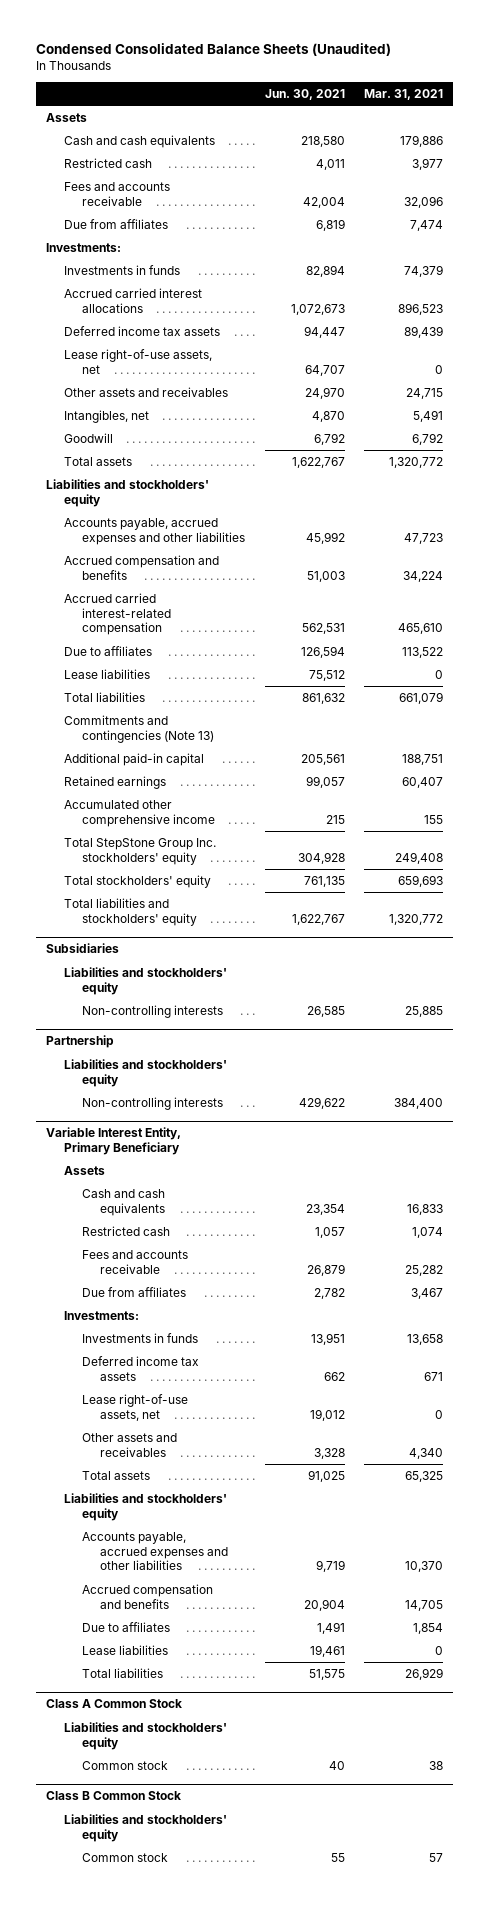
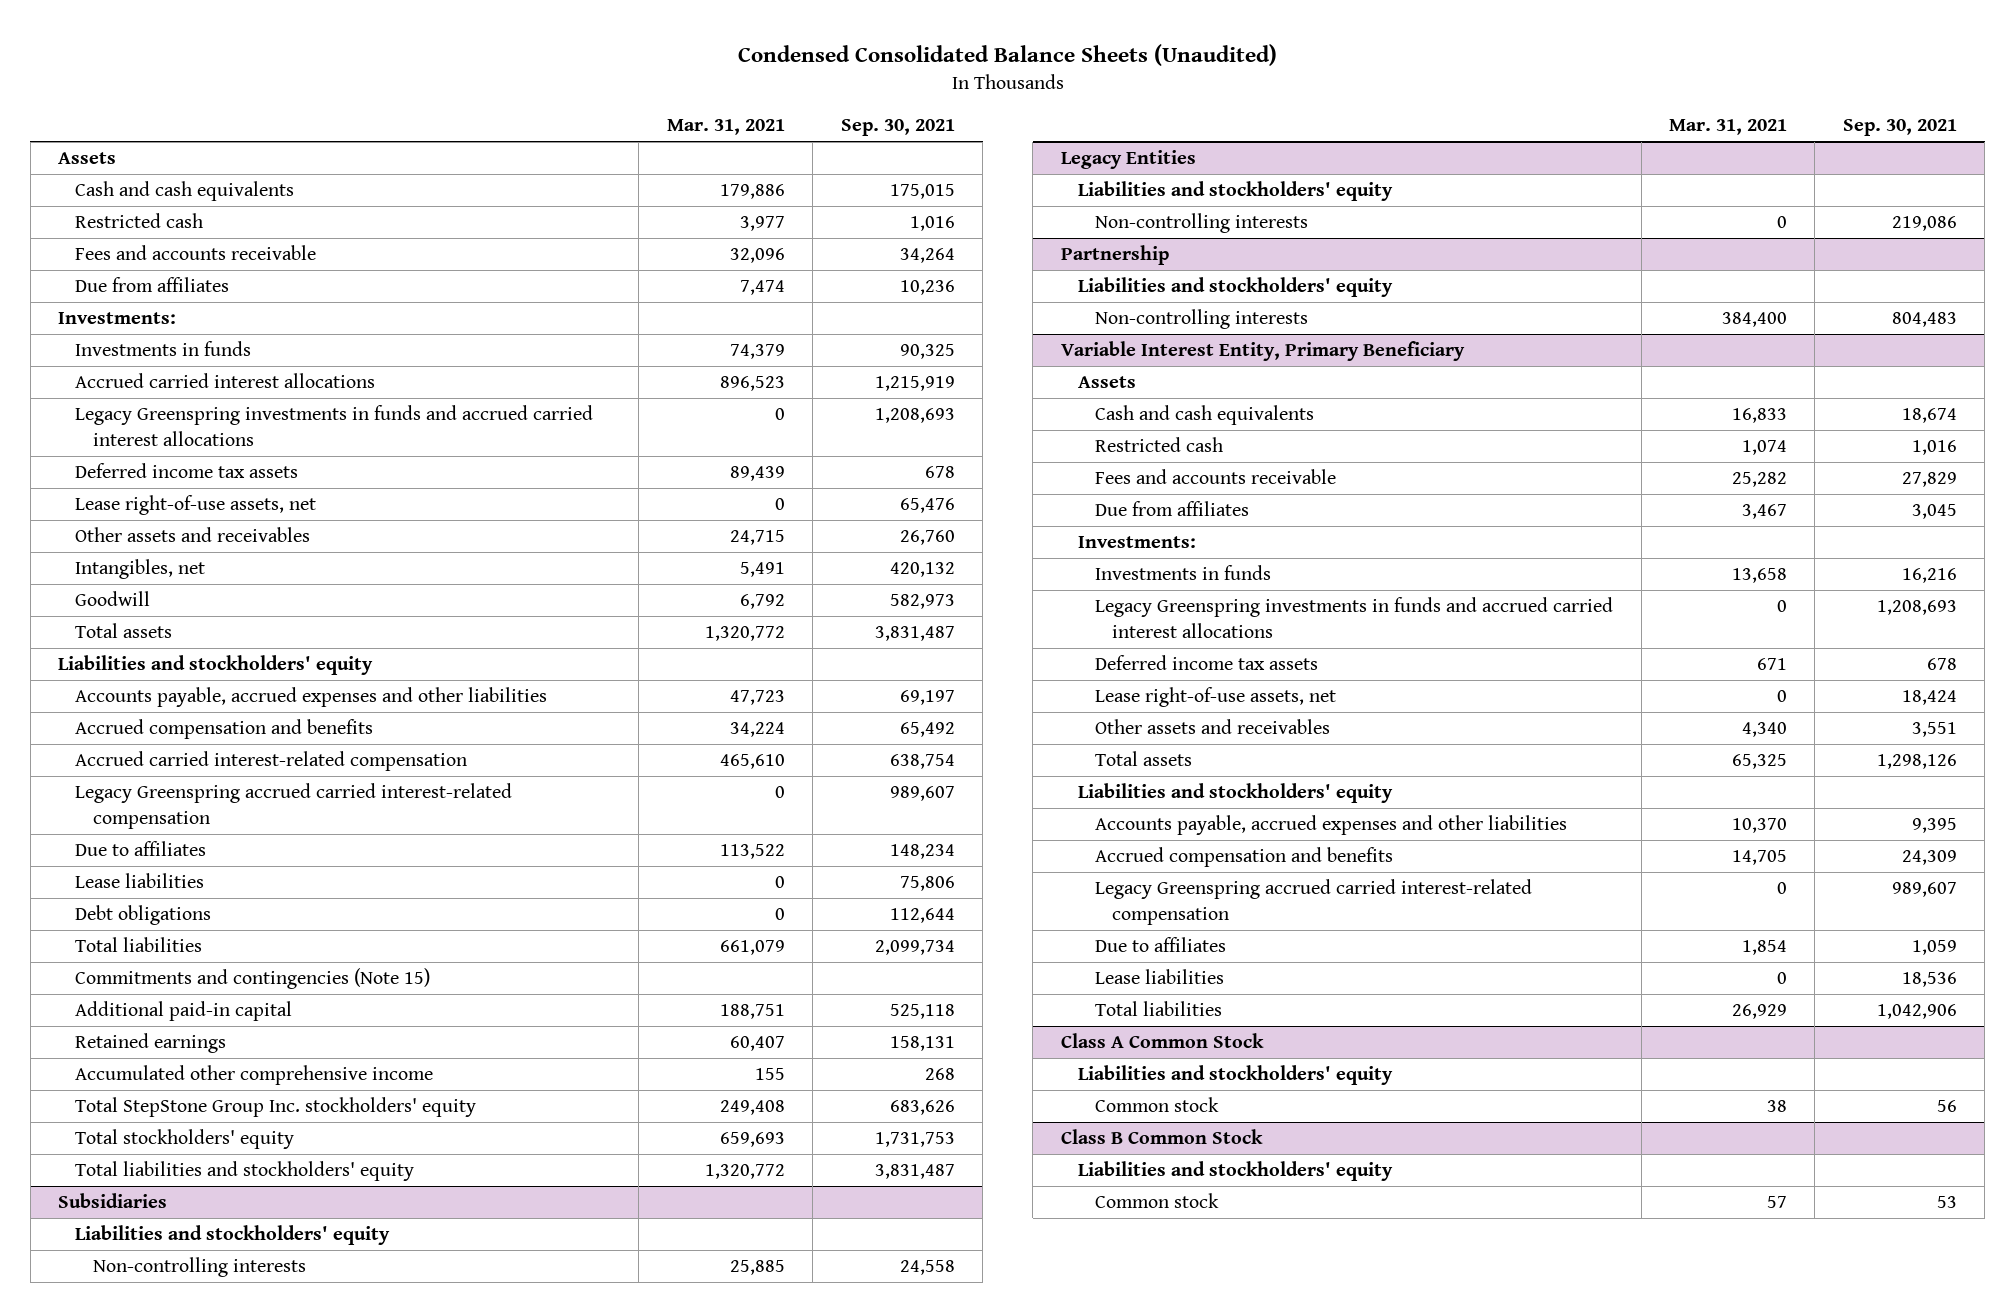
[264,88,345,100] Jun. 30, 2021 -> none
none -> [840,119,955,137] Sep. 30, 2021
none -> [75,405,594,446] Legacy Greenspring investments in funds and accrued carried interest allocations
none -> [75,783,513,829] Legacy Greenspring accrued carried interest-related compensation
none -> [75,905,212,926] Debt obligations
[63,714,214,743] Commitments and contingencies (Note 13) -> [75,968,431,990] Commitments and contingencies (Note 15)
none -> [1060,150,1196,170] Legacy Entities
none -> [1077,181,1393,202] Liabilities and stockholders' equity
none -> [1095,213,1309,234] Non-controlling interests
none -> [1095,597,1614,638] Legacy Greenspring investments in funds and accrued carried interest allocations
none -> [1095,879,1533,925] Legacy Greenspring accrued carried interest-related compensation

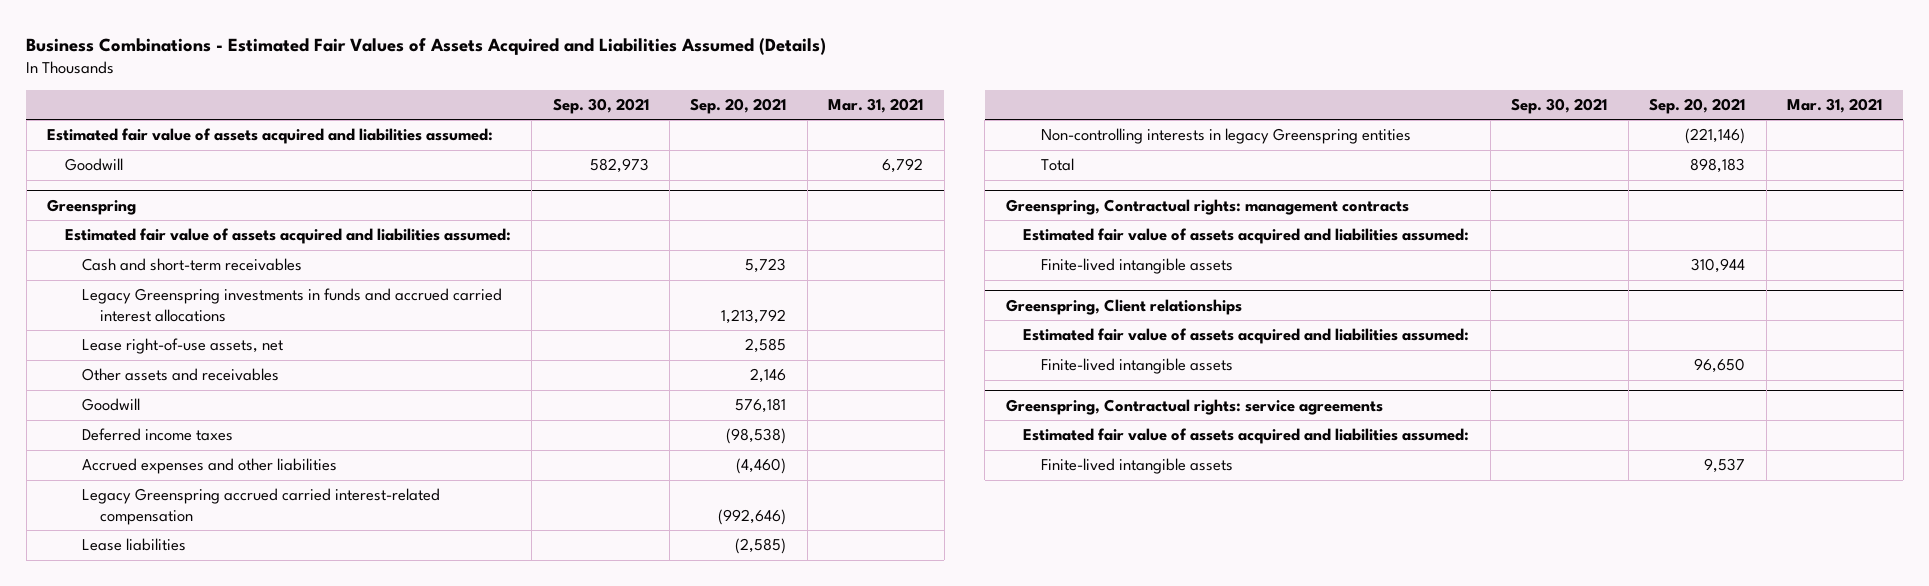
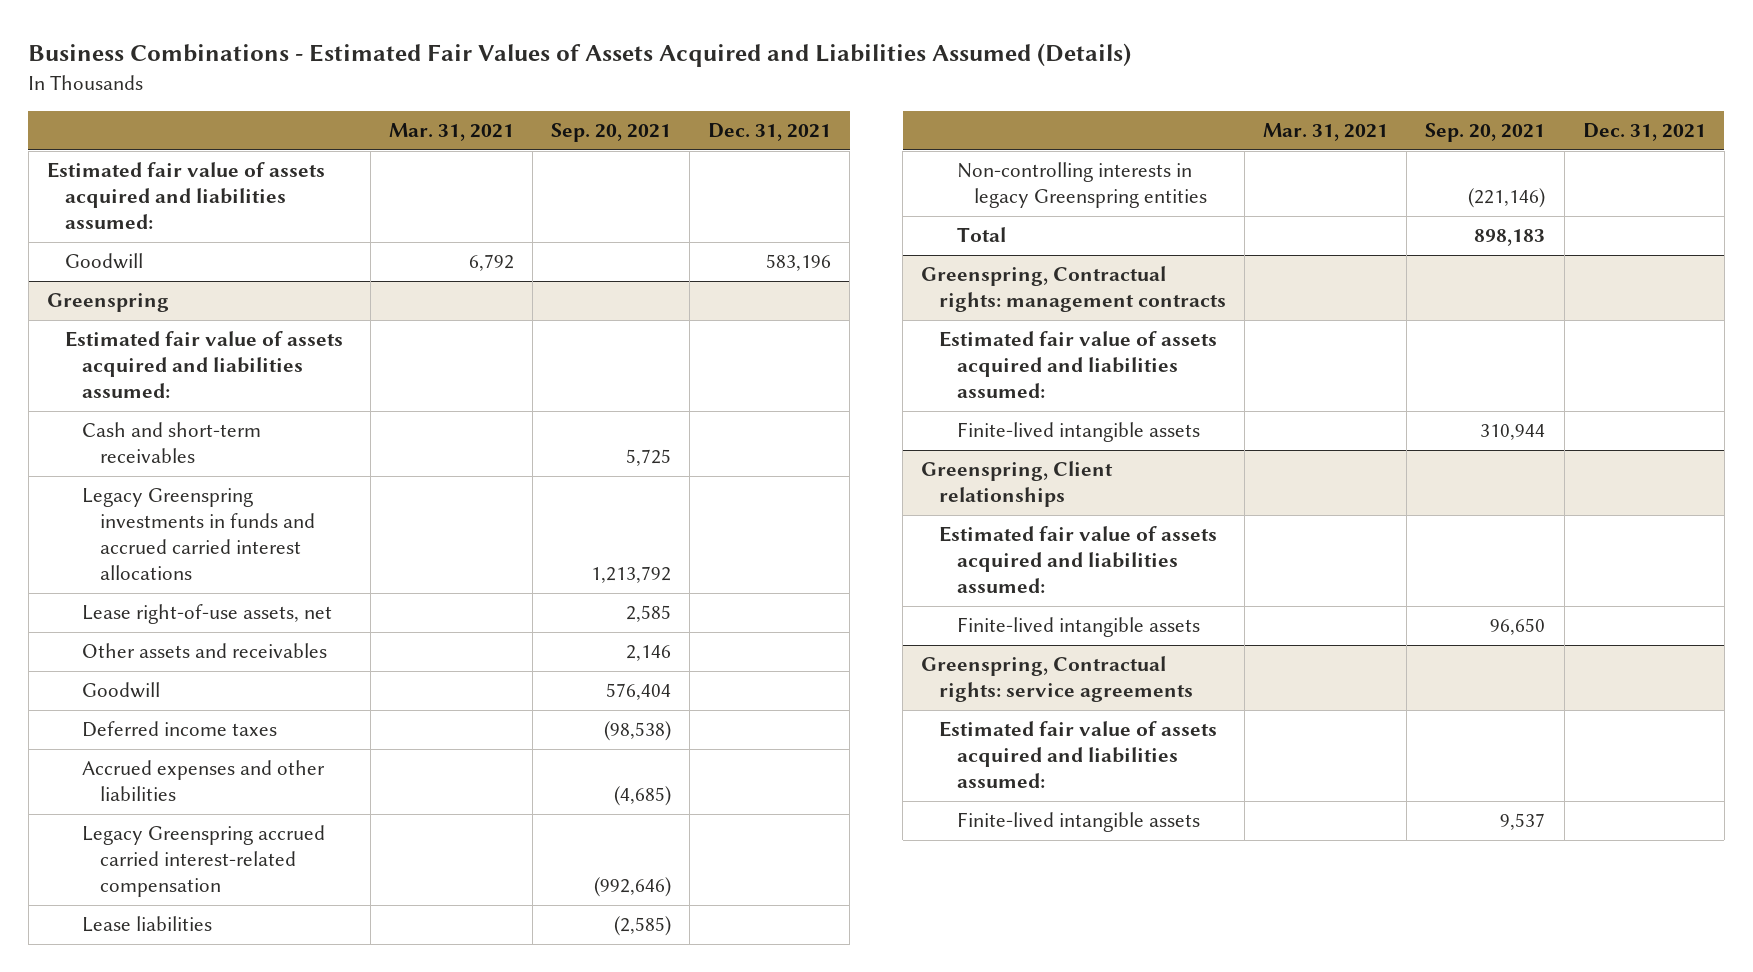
[552,97,649,114] Sep. 30, 2021 -> none
none -> [708,123,832,142] Dec. 31, 2021
[745,258,787,274] 5,723 -> [625,449,671,467] 5,725
[735,398,787,414] 576,181 -> [605,683,671,701] 576,404
[736,458,787,475] (4,460) -> [613,786,671,807] (4,685)

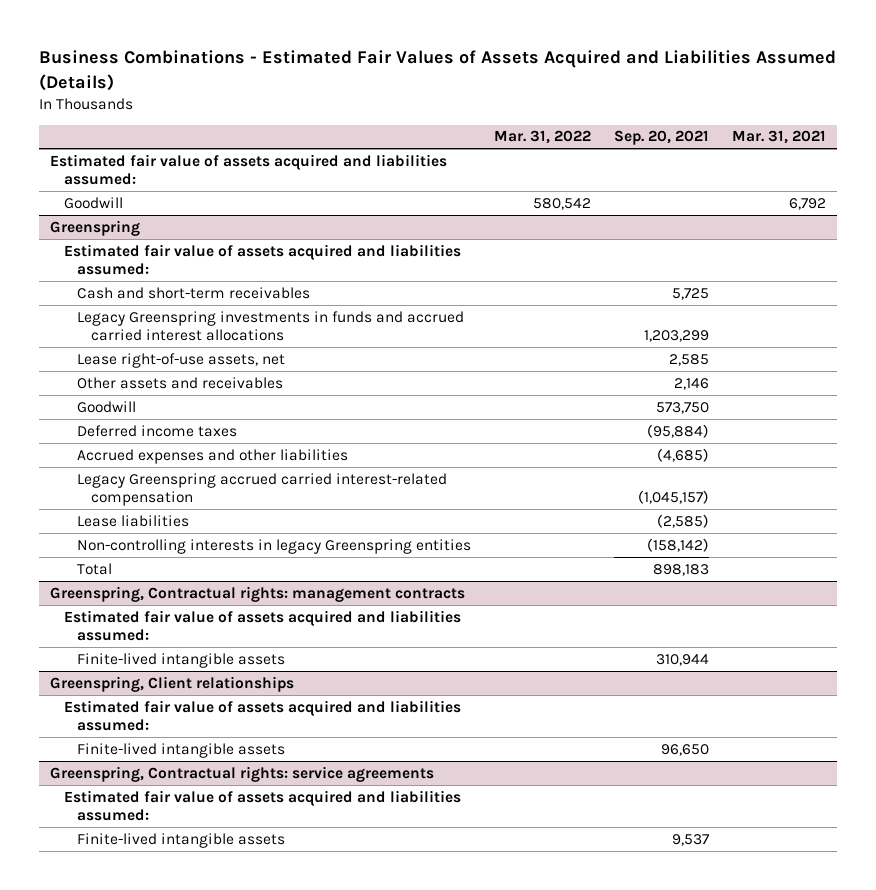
[708,123,832,142] Dec. 31, 2021 -> none
none -> [493,130,591,145] Mar. 31, 2022
[590,566,671,584] 1,213,792 -> [643,329,709,342] 1,203,299
[605,683,671,701] 576,404 -> [655,401,709,414] 573,750
[603,721,671,742] (98,538) -> [646,423,709,438] (95,884)
[593,877,671,898] (992,646) -> [637,489,709,504] (1,045,157)
[1468,188,1546,209] (221,146) -> [646,537,709,552] (158,142)

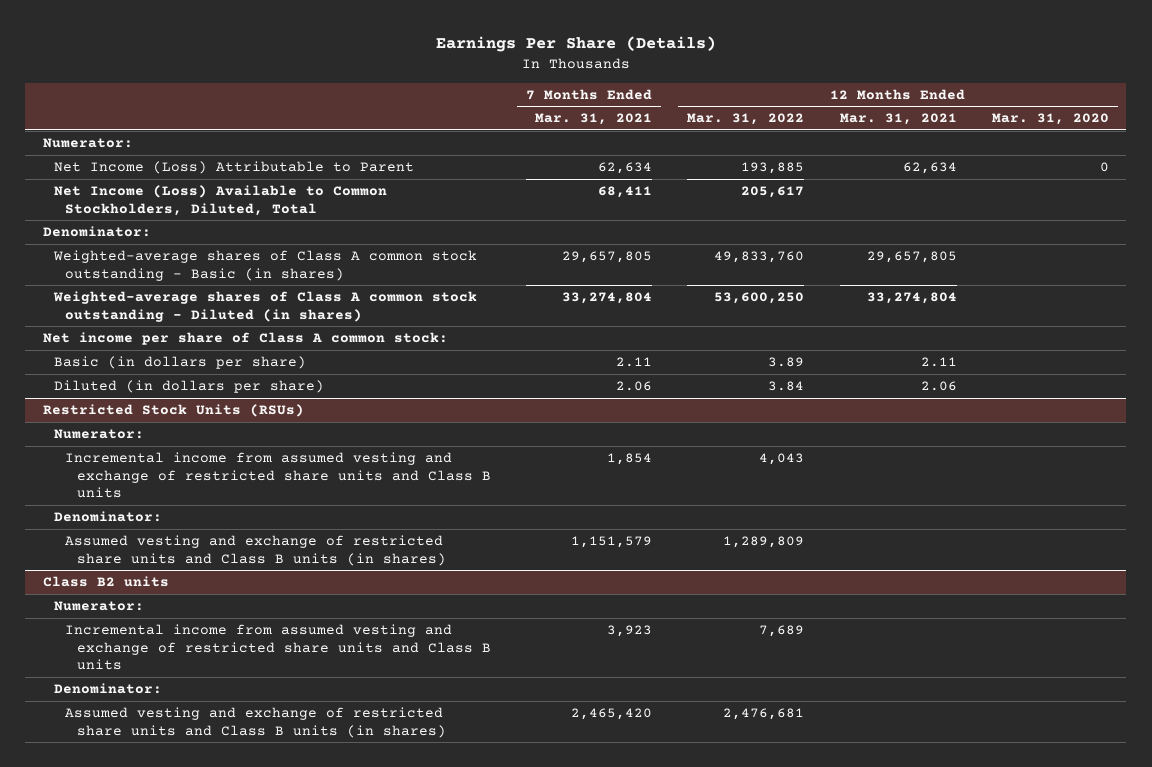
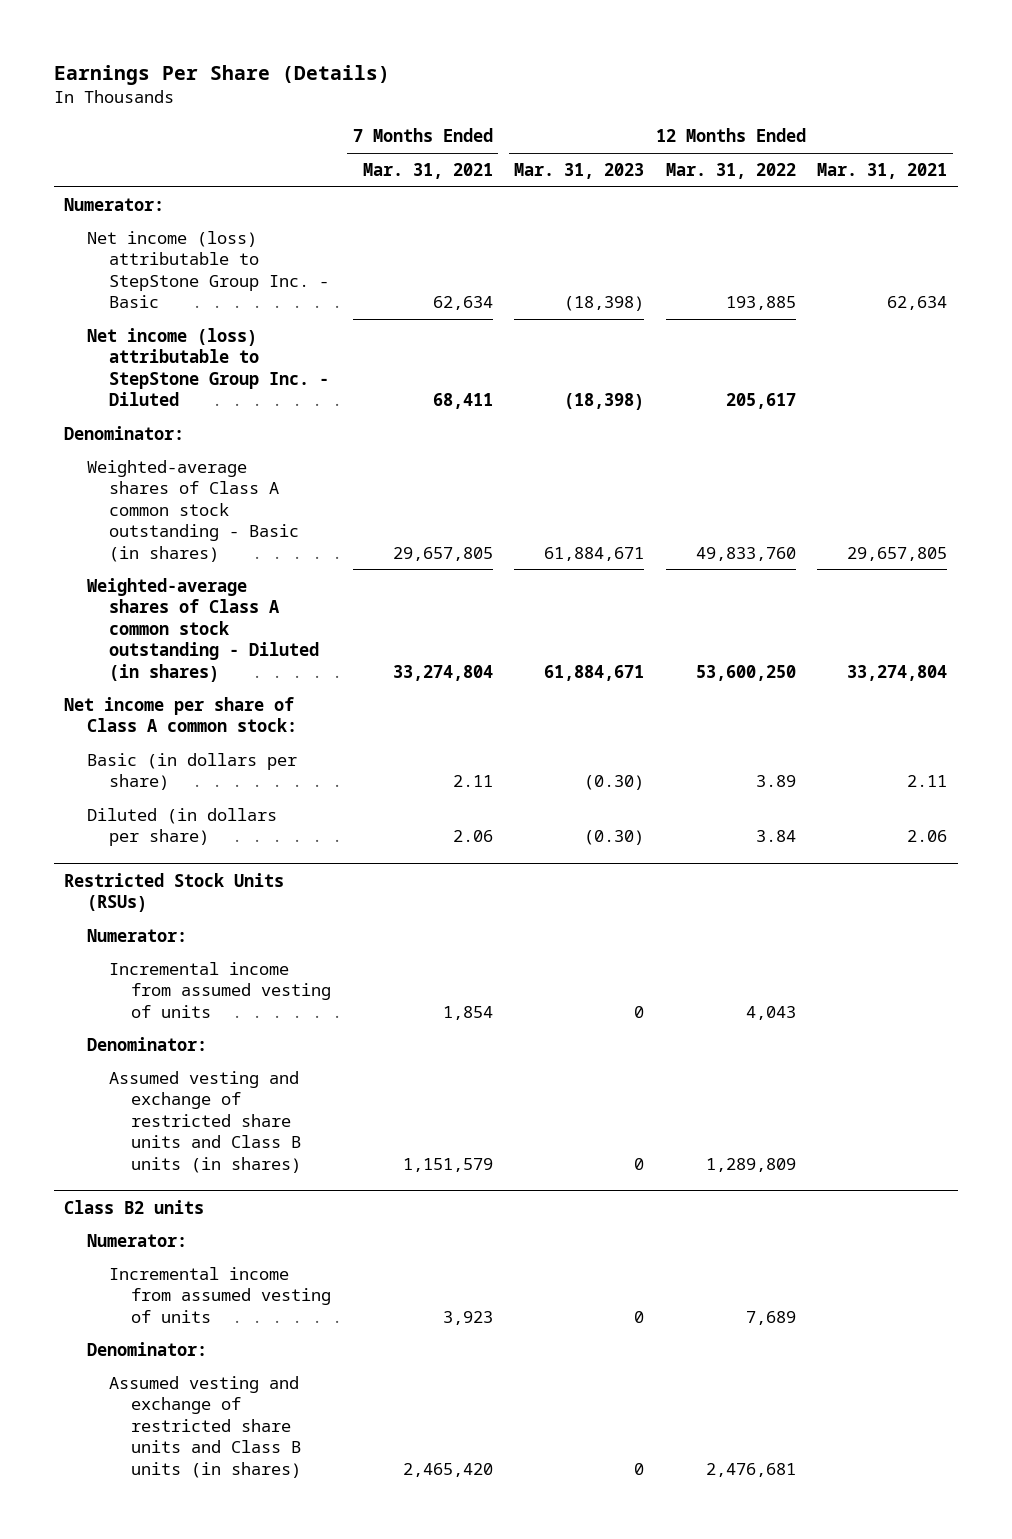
[991,113,1109,126] Mar. 31, 2020 -> none
none -> [514,162,645,179] Mar. 31, 2023
[54,161,415,175] Net Income (Loss) Attributable to Parent -> [86,230,329,309] Net income (loss) attributable to StepStone Group Inc. - Basic
[54,185,388,216] Net Income (Loss) Available to Common Stockholders, Diluted, Total -> [86,327,329,407] Net income (loss) attributable to StepStone Group Inc. - Diluted
[65,452,491,499] Incremental income from assumed vesting and exchange of restricted share units and Class B units -> [108,961,332,1018] Incremental income from assumed vesting of units
[65,624,491,671] Incremental income from assumed vesting and exchange of restricted share units and Class B units -> [108,1266,332,1323] Incremental income from assumed vesting of units

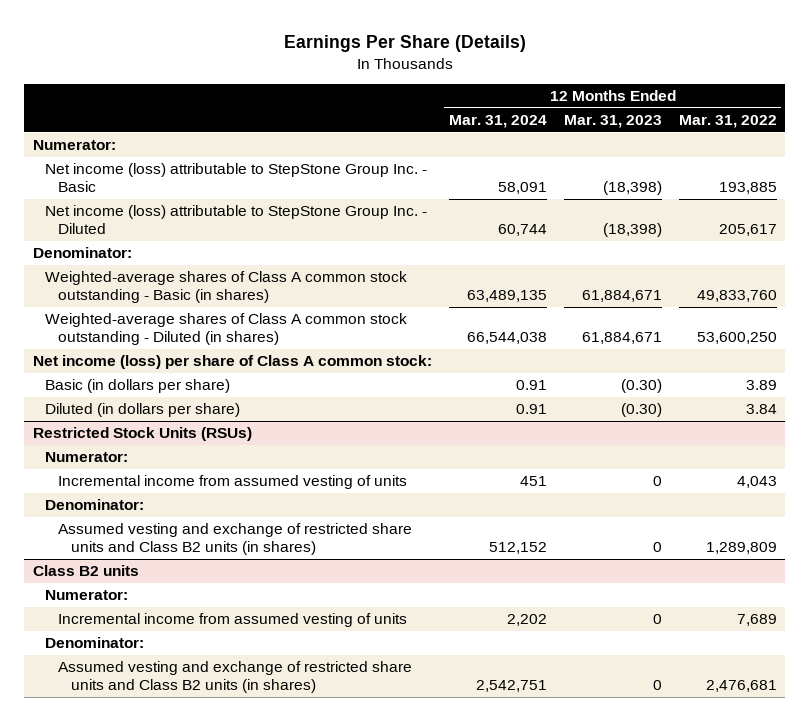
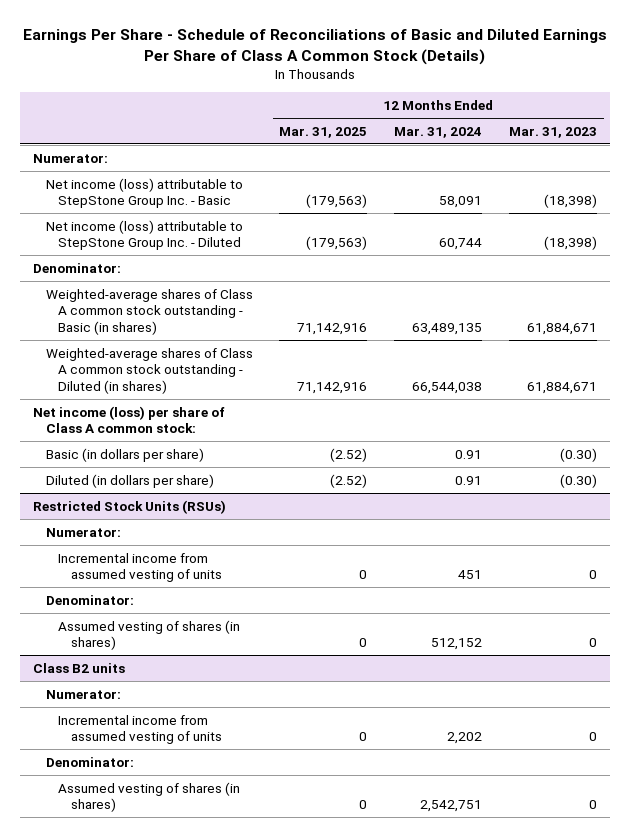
[283,35,526,53] Earnings Per Share (Details) -> [22,29,607,66] Earnings Per Share - Schedule of Reconciliations of Basic and Diluted Earnings Per Share of Class A Common Stock (Details)
[678,115,777,129] Mar. 31, 2022 -> none
none -> [279,126,368,138] Mar. 31, 2025
[57,523,412,556] Assumed vesting and exchange of restricted share units and Class B2 units (in shares) -> [58,619,241,651] Assumed vesting of shares (in shares)
[57,661,412,694] Assumed vesting and exchange of restricted share units and Class B2 units (in shares) -> [58,781,241,813] Assumed vesting of shares (in shares)

